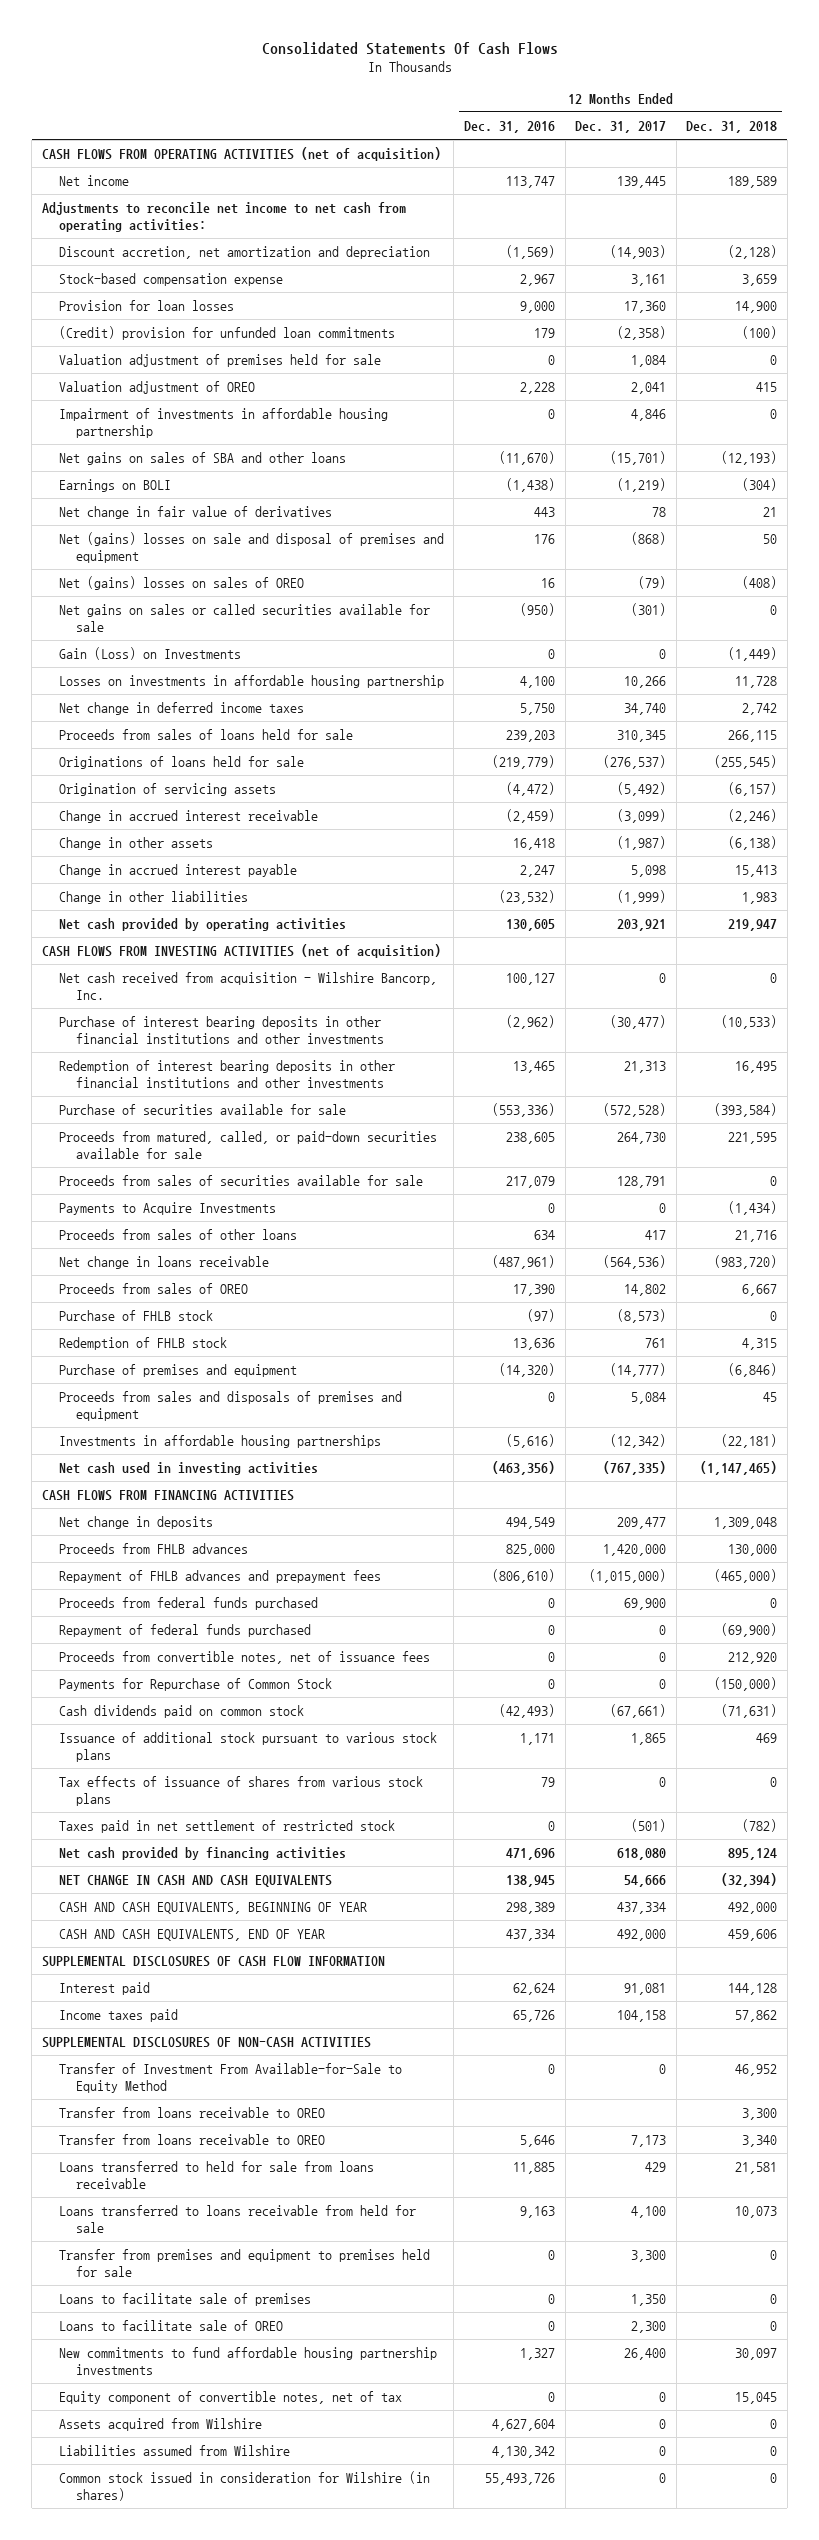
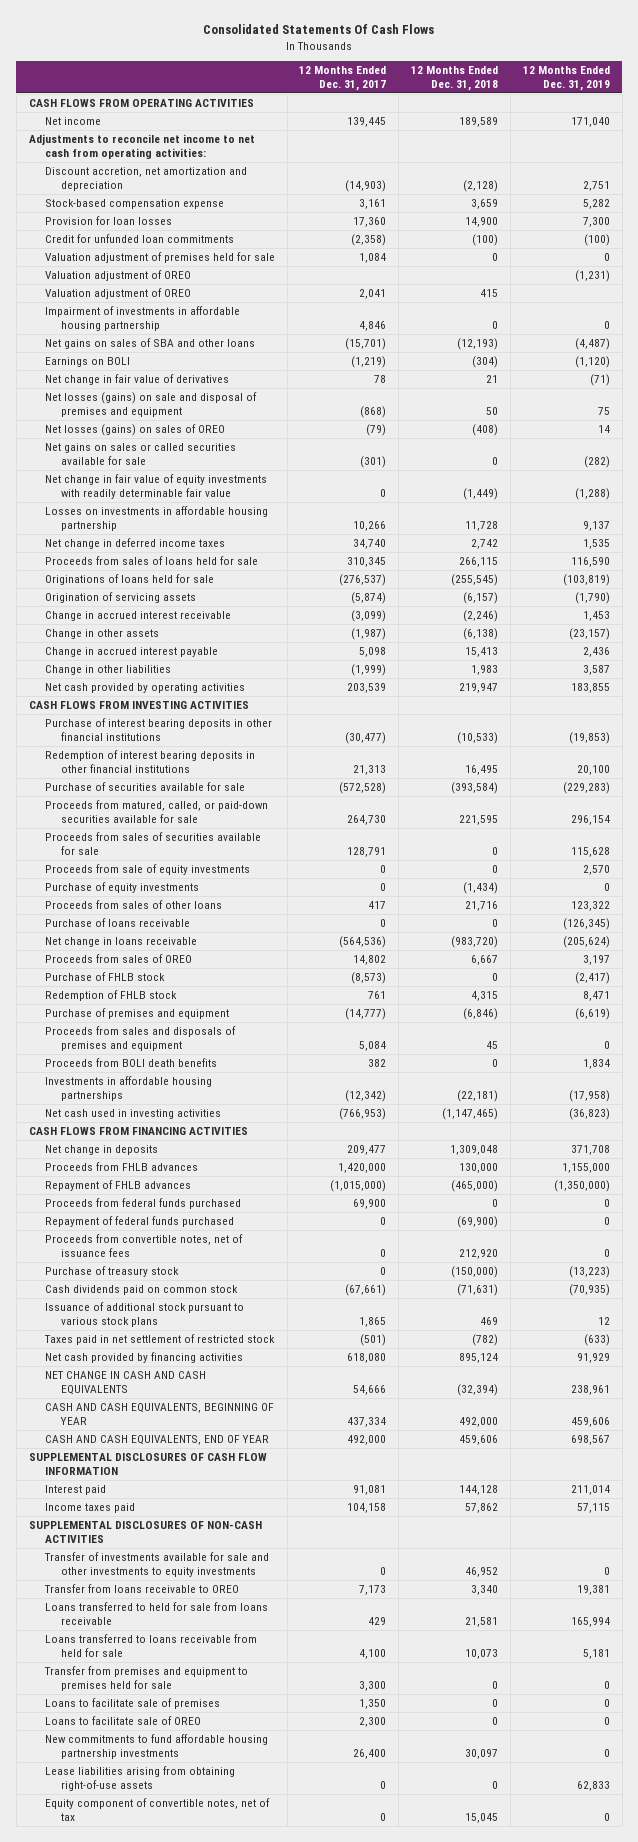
[464,120,556,133] Dec. 31, 2016 -> none
none -> [522,65,610,92] 12 Months Ended Dec. 31, 2019
[41,146,441,161] CASH FLOWS FROM OPERATING ACTIVITIES (net of acquisition) -> [28,98,254,107] CASH FLOWS FROM OPERATING ACTIVITIES
[58,325,395,340] (Credit) provision for unfunded loan commitments -> [44,233,234,243] Credit for unfunded loan commitments
none -> [44,269,191,281] Valuation adjustment of OREO
[58,531,444,563] Net (gains) losses on sale and disposal of premises and equipment -> [44,391,257,418] Net losses (gains) on sale and disposal of premises and equipment
[58,575,304,590] Net (gains) losses on sales of OREO -> [44,423,225,436] Net losses (gains) on sales of OREO
[58,646,241,660] Gain (Loss) on Investments -> [44,473,267,500] Net change in fair value of equity investments with readily determinable fair value
[617,781,667,796] (5,492) -> [351,591,387,604] (5,874)
[58,971,437,1000] Net cash received from acquisition - Wilshire Bancorp, Inc. -> none
[617,918,667,931] 203,921 -> [347,682,387,693] 203,539
[41,943,441,958] CASH FLOWS FROM INVESTING ACTIVITIES (net of acquisition) -> [28,700,249,709] CASH FLOWS FROM INVESTING ACTIVITIES
[58,1015,384,1044] Purchase of interest bearing deposits in other financial institutions and other investments -> [44,717,272,742] Purchase of interest bearing deposits in other financial institutions
[58,1059,395,1088] Redemption of interest bearing deposits in other financial institutions and other investments -> [44,749,255,774] Redemption of interest bearing deposits in other financial institutions
none -> [44,863,250,875] Proceeds from sale of equity investments
[58,1201,276,1215] Payments to Acquire Investments -> [44,881,199,893] Purchase of equity investments
none -> [44,917,190,927] Purchase of loans receivable
none -> [44,1057,217,1067] Proceeds from BOLI death benefits
[603,1460,667,1475] (767,335) -> [339,1107,387,1120] (766,953)
[58,1569,381,1583] Repayment of FHLB advances and prepayment fees -> [44,1179,191,1191] Repayment of FHLB advances
[58,1677,332,1691] Payments for Repurchase of Common Stock -> [44,1265,179,1277] Purchase of treasury stock
[58,1775,423,1806] Tax effects of issuance of shares from various stock plans -> none
[58,2106,325,2118] Transfer from loans receivable to OREO -> none
[58,2062,402,2093] Transfer of Investment From Available-for-Sale to Equity Method -> [43,1551,269,1578] Transfer of investments available for sale and other investments to equity investments
none -> [44,1765,235,1792] Lease liabilities arising from obtaining right-of-use assets
[58,2417,262,2431] Assets acquired from Wilshire -> none
[58,2444,290,2456] Liabilities assumed from Wilshire -> none
[58,2470,430,2501] Common stock issued in consideration for Wilshire (in shares) -> none

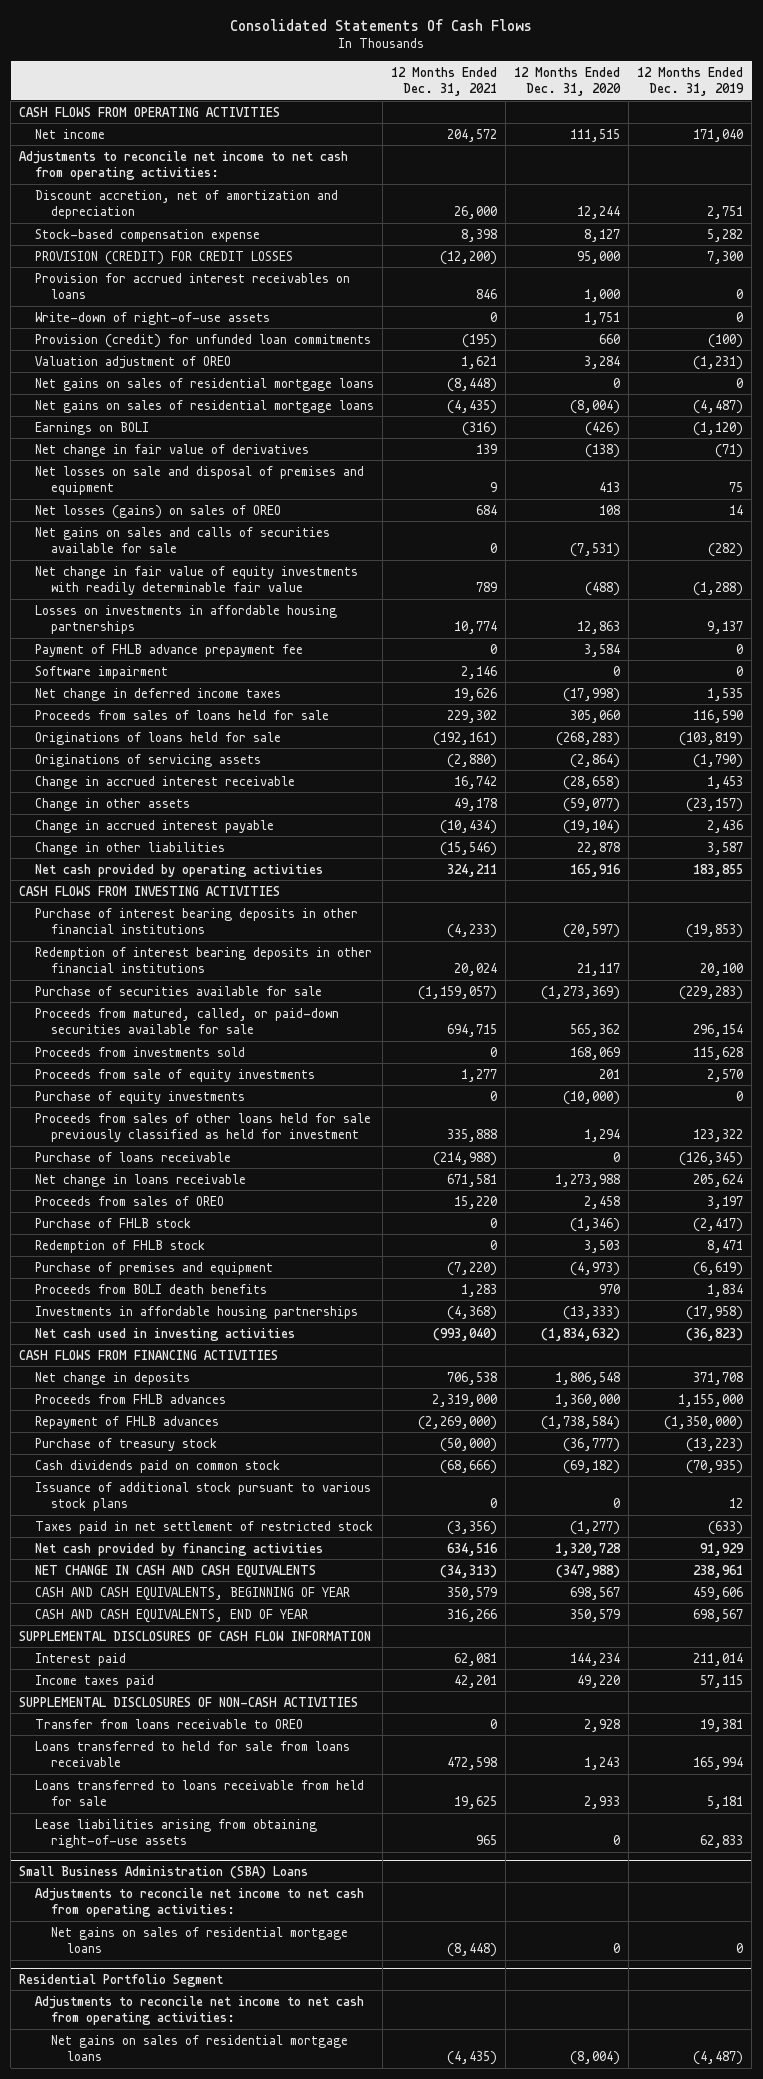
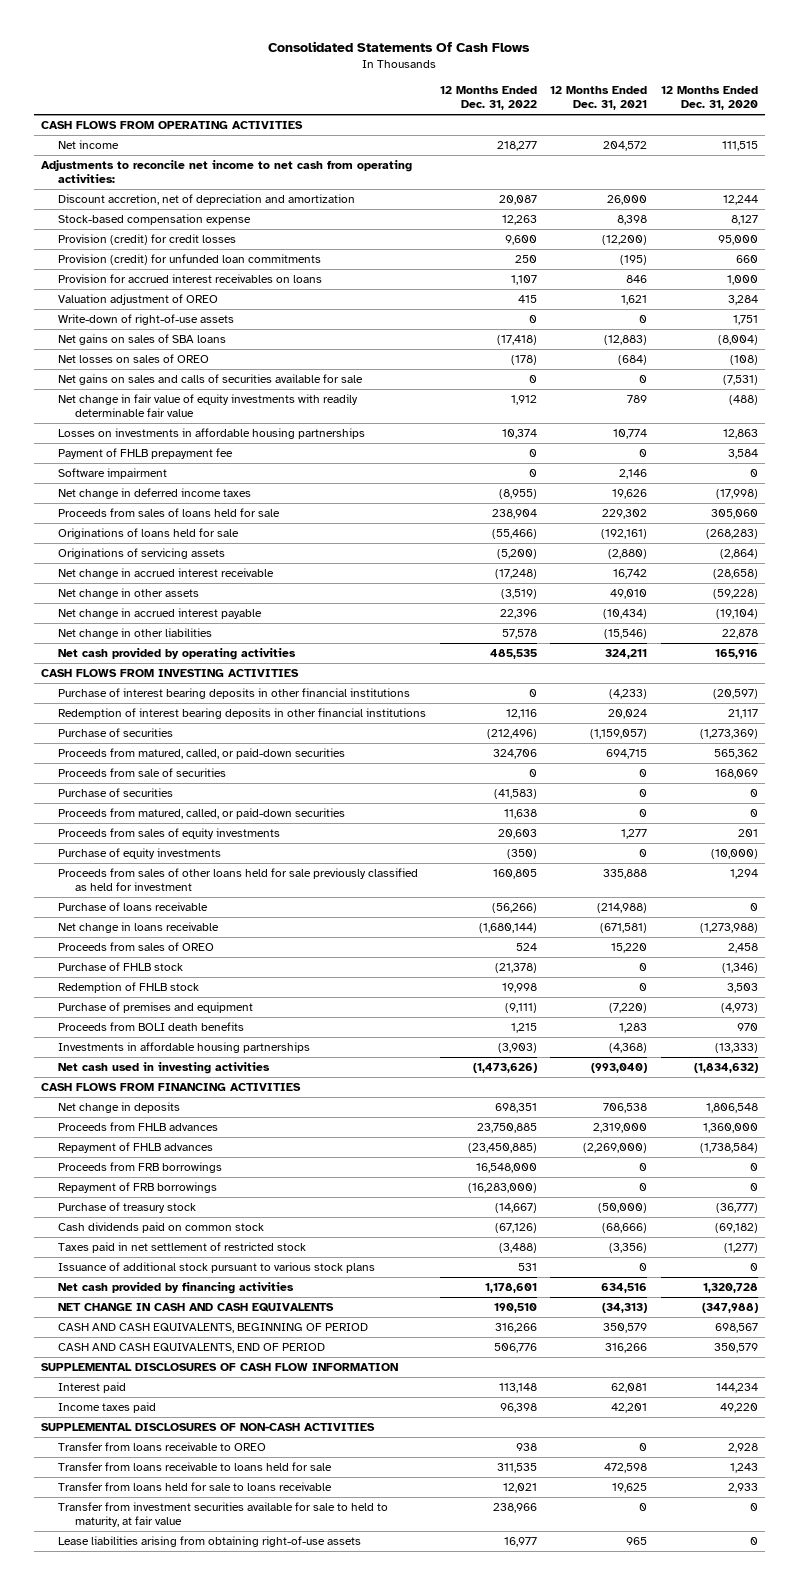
[637,66,745,97] 12 Months Ended Dec. 31, 2019 -> none
none -> [439,86,537,111] 12 Months Ended Dec. 31, 2022
[35,189,339,219] Discount accretion, net of amortization and depreciation -> [57,194,355,206] Discount accretion, net of depreciation and amortization
[35,250,294,265] PROVISION (CREDIT) FOR CREDIT LOSSES -> [57,234,236,246] Provision (credit) for credit losses
[35,272,351,299] Provision for accrued interest receivables on loans -> [57,274,322,284] Provision for accrued interest receivables on loans
[35,399,375,413] Net gains on sales of residential mortgage loans -> none
[35,421,150,435] Earnings on BOLI -> none
[35,443,310,457] Net change in fair value of derivatives -> none
[35,465,365,495] Net losses on sale and disposal of premises and equipment -> none
[35,311,271,325] Write-down of right-of-use assets -> [57,314,234,326] Write-down of right-of-use assets
[35,377,375,391] Net gains on sales of residential mortgage loans -> [57,334,226,346] Net gains on sales of SBA loans
[447,377,498,392] (8,448) -> [604,335,648,346] (12,883)
[613,377,621,388] 0 -> [717,335,758,346] (8,004)
[35,504,282,519] Net losses (gains) on sales of OREO -> [57,354,209,364] Net losses on sales of OREO
[476,504,498,515] 684 -> [618,355,648,366] (684)
[599,504,621,515] 108 -> [729,355,758,366] (108)
[35,643,304,657] Payment of FHLB advance prepayment fee -> [57,448,233,460] Payment of FHLB prepayment fee
[35,775,296,789] Change in accrued interest receivable -> [57,568,274,580] Net change in accrued interest receivable
[35,797,191,811] Change in other assets -> [57,588,199,600] Net change in other assets
[454,797,498,811] 49,178 -> [610,589,648,600] 49,010
[563,797,621,812] (59,077) -> [712,589,758,600] (59,228)
[35,819,275,833] Change in accrued interest payable -> [57,608,262,620] Net change in accrued interest payable
[35,841,226,855] Change in other liabilities -> [57,628,212,640] Net change in other liabilities
[35,985,323,996] Purchase of securities available for sale -> [57,728,173,738] Purchase of securities
[35,1007,340,1034] Proceeds from matured, called, or paid-down securities available for sale -> [57,748,345,760] Proceeds from matured, called, or paid-down securities
[35,1046,246,1057] Proceeds from investments sold -> [57,768,226,778] Proceeds from sale of securities
none -> [57,788,173,798] Purchase of securities
none -> [57,808,345,820] Proceeds from matured, called, or paid-down securities
[35,1068,316,1082] Proceeds from sale of equity investments -> [57,828,280,840] Proceeds from sales of equity investments
[447,1173,498,1187] 671,581 -> [600,923,648,934] (671,581)
[555,1173,621,1187] 1,273,988 -> [699,923,758,934] (1,273,988)
none -> [57,1162,222,1174] Proceeds from FRB borrowings
none -> [57,1182,217,1194] Repayment of FRB borrowings
[35,1481,372,1511] Issuance of additional stock pursuant to various stock plans -> [57,1262,375,1274] Issuance of additional stock pursuant to various stock plans
[35,1586,351,1601] CASH AND CASH EQUIVALENTS, BEGINNING OF YEAR -> [57,1323,368,1334] CASH AND CASH EQUIVALENTS, BEGINNING OF PERIOD
[35,1608,309,1623] CASH AND CASH EQUIVALENTS, END OF YEAR -> [57,1343,325,1354] CASH AND CASH EQUIVALENTS, END OF PERIOD
[35,1740,351,1767] Loans transferred to held for sale from loans receivable -> [57,1462,332,1472] Transfer from loans receivable to loans held for sale
[35,1779,365,1806] Loans transferred to loans receivable from held for sale -> [57,1482,332,1492] Transfer from loans held for sale to loans receivable
none -> [57,1502,388,1527] Transfer from investment securities available for sale to held to maturity, at fair value
[19,1865,309,1879] Small Business Administration (SBA) Loans -> none
[35,1887,365,1917] Adjustments to reconcile net income to net cash from operating activities: -> none
[51,1926,349,1953] Net gains on sales of residential mortgage loans -> none
[19,1973,224,1987] Residential Portfolio Segment -> none
[35,1995,365,2025] Adjustments to reconcile net income to net cash from operating activities: -> none
[51,2034,349,2061] Net gains on sales of residential mortgage loans -> none

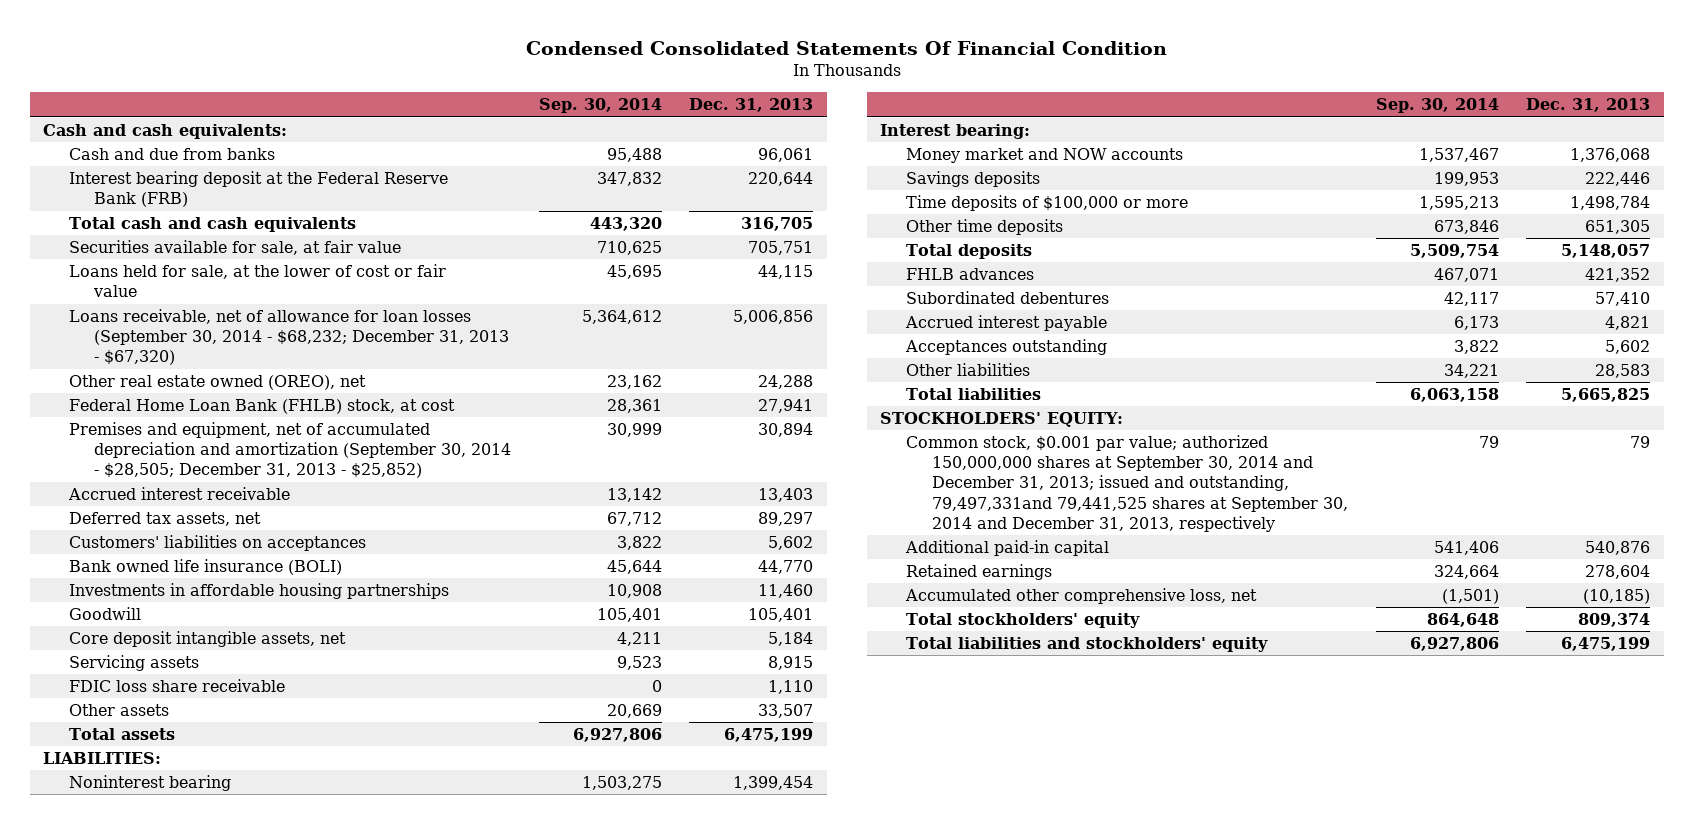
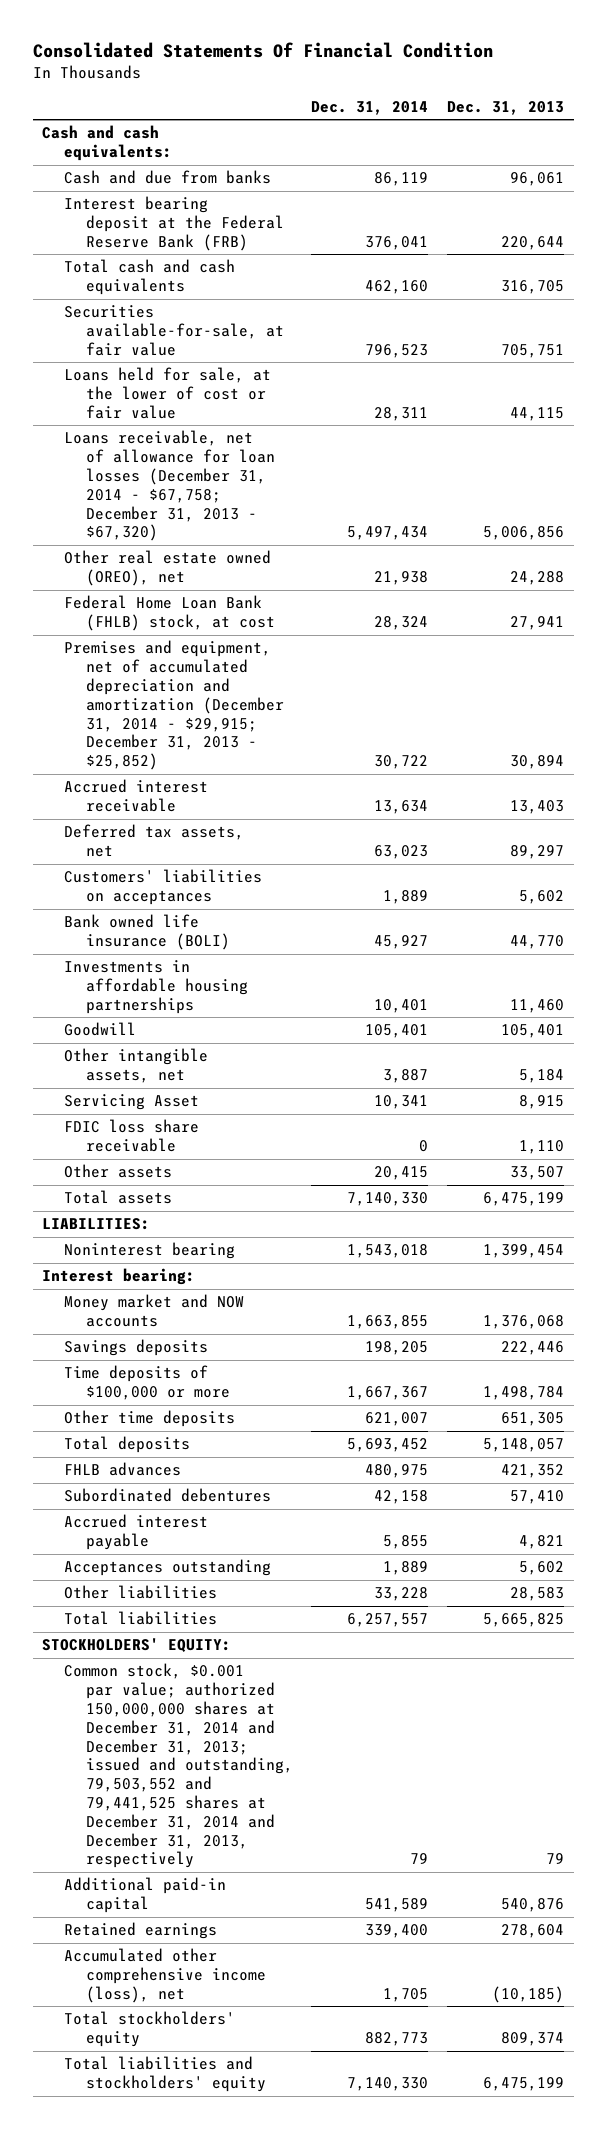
[525,40,1167,55] Condensed Consolidated Statements Of Financial Condition -> [32,42,493,59] Consolidated Statements Of Financial Condition
[538,98,662,114] Sep. 30, 2014 -> none
none -> [311,100,429,115] Dec. 31, 2014
[68,240,401,256] Securities available for sale, at fair value -> [64,305,284,356] Securities available-for-sale, at fair value
[68,309,510,366] Loans receivable, net of allowance for loan losses (September 30, 2014 - $68,232; December 31, 2013 - $67,320) -> [64,430,275,542] Loans receivable, net of allowance for loan losses (December 31, 2014 - $67,758; December 31, 2013 - $67,320)
[68,422,512,479] Premises and equipment, net of accumulated depreciation and amortization (September 30, 2014 - $28,505; December 31, 2013 - $25,852) -> [64,640,284,771] Premises and equipment, net of accumulated depreciation and amortization (December 31, 2014 - $29,915; December 31, 2013 - $25,852)
[68,631,346,648] Core deposit intangible assets, net -> [64,1048,209,1084] Other intangible assets, net
[68,655,199,672] Servicing assets -> [64,1094,200,1111] Servicing Asset
[905,435,1348,532] Common stock, $0.001 par value; authorized 150,000,000 shares at September 30, 2014 and December 31, 2013; issued and outstanding, 79,497,331and 79,441,525 shares at September 30, 2014 and December 31, 2013, respectively -> [64,1663,293,1869] Common stock, $0.001 par value; authorized 150,000,000 shares at December 31, 2014 and December 31, 2013; issued and outstanding, 79,503,552 and 79,441,525 shares at December 31, 2014 and December 31, 2013, respectively
[904,588,1257,605] Accumulated other comprehensive loss, net -> [64,1948,266,2003] Accumulated other comprehensive income (loss), net

